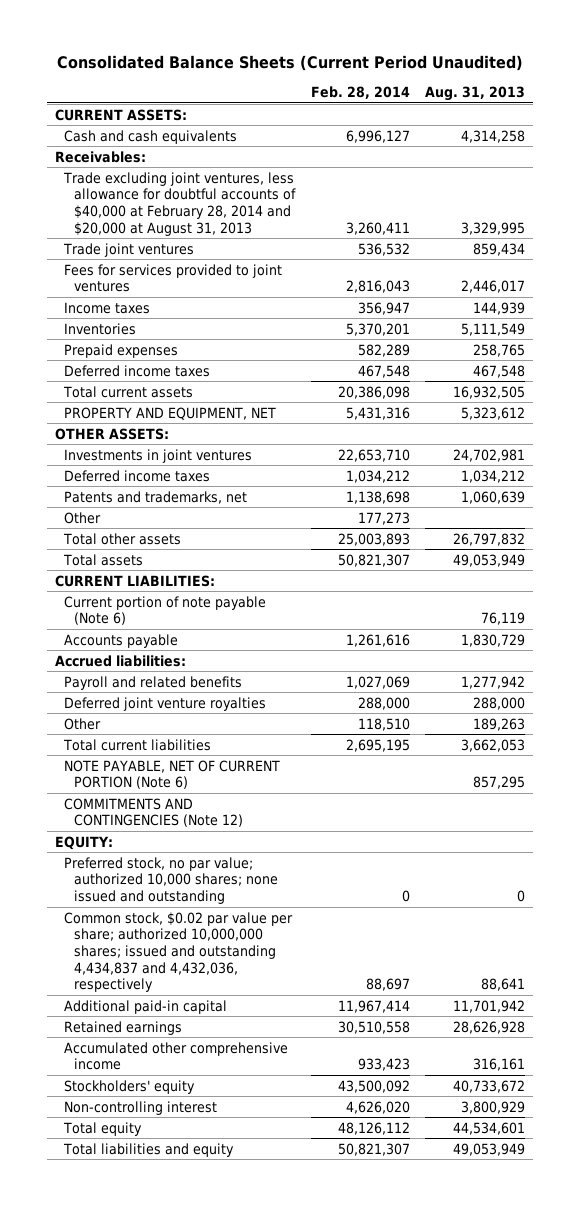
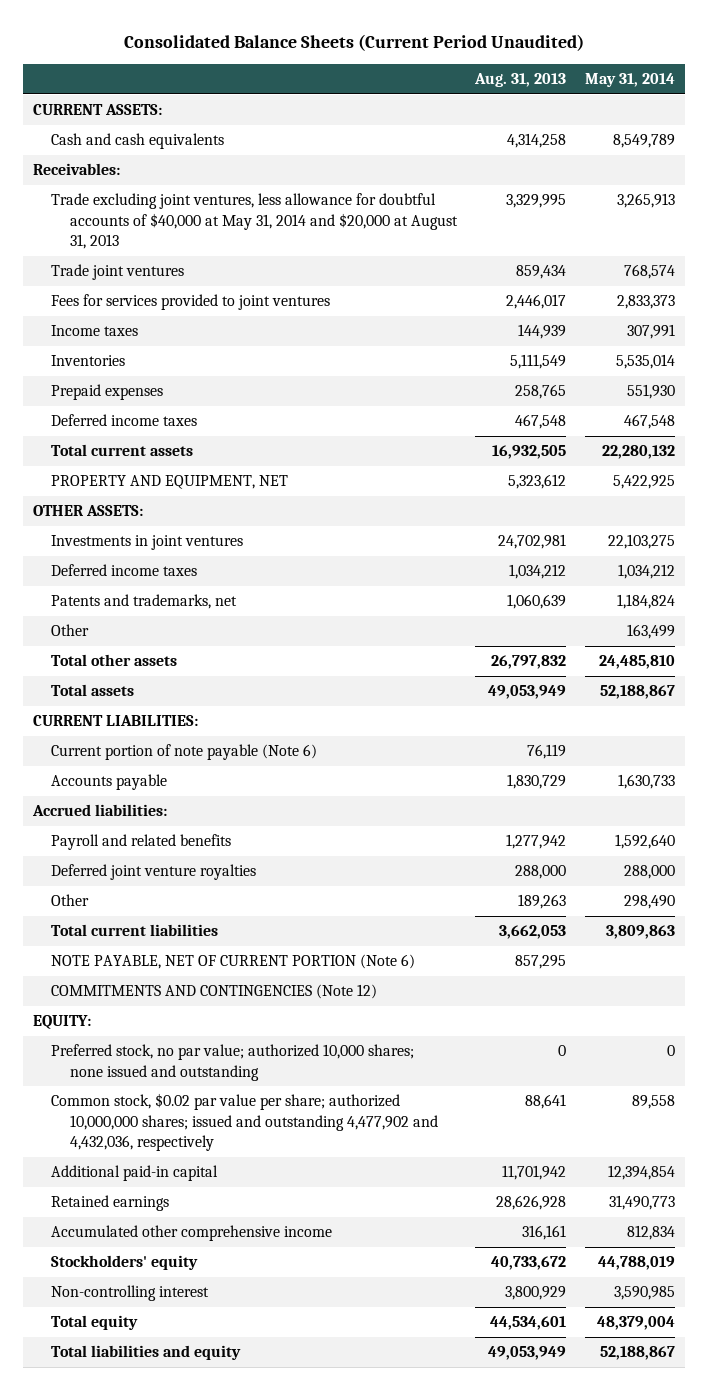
[310,86,410,100] Feb. 28, 2014 -> none
none -> [585,73,676,88] May 31, 2014
[63,171,297,236] Trade excluding joint ventures, less allowance for doubtful accounts of $40,000 at February 28, 2014 and $20,000 at August 31, 2013 -> [51,193,458,250] Trade excluding joint ventures, less allowance for doubtful accounts of $40,000 at May 31, 2014 and $20,000 at August 31, 2013
[64,911,294,993] Common stock, $0.02 par value per share; authorized 10,000,000 shares; issued and outstanding 4,434,837 and 4,432,036, respectively -> [51,1093,438,1152] Common stock, $0.02 par value per share; authorized 10,000,000 shares; issued and outstanding 4,477,902 and 4,432,036, respectively

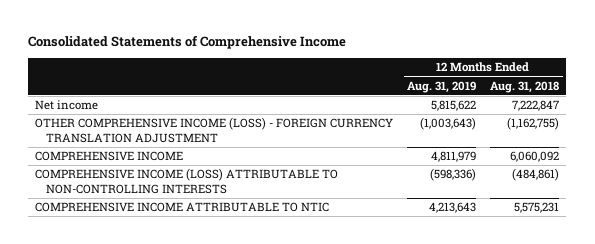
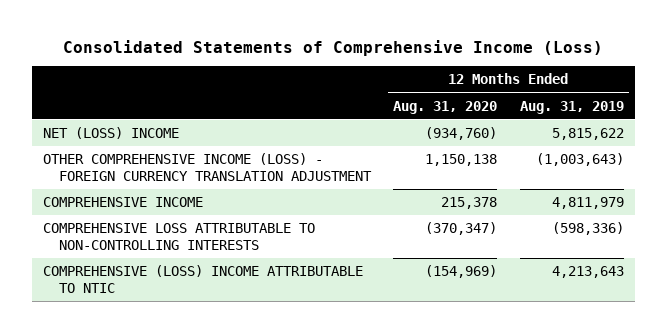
[28,35,347,50] Consolidated Statements of Comprehensive Income -> [63,39,604,56] Consolidated Statements of Comprehensive Income (Loss)
[490,80,560,93] Aug. 31, 2018 -> none
none -> [393,100,498,114] Aug. 31, 2020
[35,100,99,111] Net income -> [42,127,179,140] NET (LOSS) INCOME
[35,168,339,195] COMPREHENSIVE INCOME (LOSS) ATTRIBUTABLE TO NON-CONTROLLING INTERESTS -> [42,223,315,250] COMPREHENSIVE LOSS ATTRIBUTABLE TO NON-CONTROLLING INTERESTS
[35,202,330,213] COMPREHENSIVE INCOME ATTRIBUTABLE TO NTIC -> [42,265,363,293] COMPREHENSIVE (LOSS) INCOME ATTRIBUTABLE TO NTIC

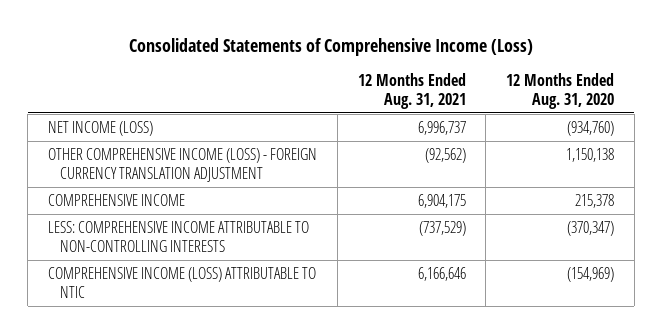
[519,100,624,114] Aug. 31, 2019 -> none
none -> [357,72,466,109] 12 Months Ended Aug. 31, 2021
[42,127,179,140] NET (LOSS) INCOME -> [48,120,154,136] NET INCOME (LOSS)
[42,223,315,250] COMPREHENSIVE LOSS ATTRIBUTABLE TO NON-CONTROLLING INTERESTS -> [48,220,310,252] LESS: COMPREHENSIVE INCOME ATTRIBUTABLE TO NON-CONTROLLING INTERESTS
[42,265,363,293] COMPREHENSIVE (LOSS) INCOME ATTRIBUTABLE TO NTIC -> [48,266,317,298] COMPREHENSIVE INCOME (LOSS) ATTRIBUTABLE TO NTIC

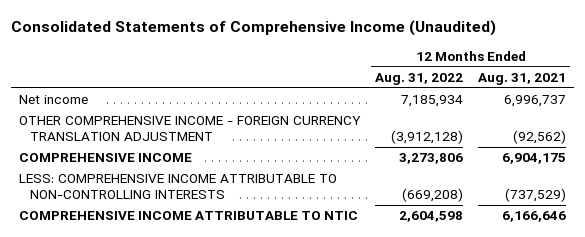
[129,37,534,56] Consolidated Statements of Comprehensive Income (Loss) -> [11,20,497,37] Consolidated Statements of Comprehensive Income (Unaudited)
[506,72,615,109] 12 Months Ended Aug. 31, 2020 -> none
none -> [375,72,464,85] Aug. 31, 2022
[48,120,154,136] NET INCOME (LOSS) -> [18,95,88,105] Net income
[48,147,318,182] OTHER COMPREHENSIVE INCOME (LOSS) - FOREIGN CURRENCY TRANSLATION ADJUSTMENT -> [18,116,361,141] OTHER COMPREHENSIVE INCOME - FOREIGN CURRENCY TRANSLATION ADJUSTMENT
[48,266,317,298] COMPREHENSIVE INCOME (LOSS) ATTRIBUTABLE TO NTIC -> [18,211,358,221] COMPREHENSIVE INCOME ATTRIBUTABLE TO NTIC

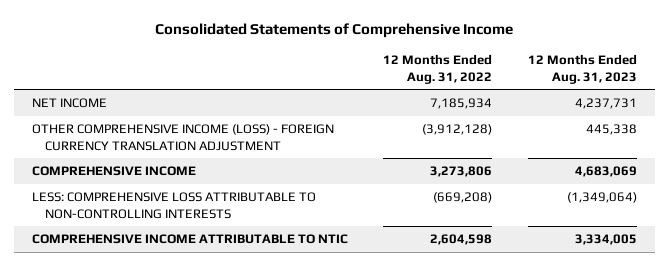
[11,20,497,37] Consolidated Statements of Comprehensive Income (Unaudited) -> [155,22,514,38] Consolidated Statements of Comprehensive Income
[478,72,567,85] Aug. 31, 2021 -> none
none -> [527,54,637,84] 12 Months Ended Aug. 31, 2023
[18,95,88,105] Net income -> [31,98,107,109] NET INCOME
[18,116,361,141] OTHER COMPREHENSIVE INCOME - FOREIGN CURRENCY TRANSLATION ADJUSTMENT -> [31,124,334,151] OTHER COMPREHENSIVE INCOME (LOSS) - FOREIGN CURRENCY TRANSLATION ADJUSTMENT
[18,174,337,199] LESS: COMPREHENSIVE INCOME ATTRIBUTABLE TO NON-CONTROLLING INTERESTS -> [31,192,316,219] LESS: COMPREHENSIVE LOSS ATTRIBUTABLE TO NON-CONTROLLING INTERESTS

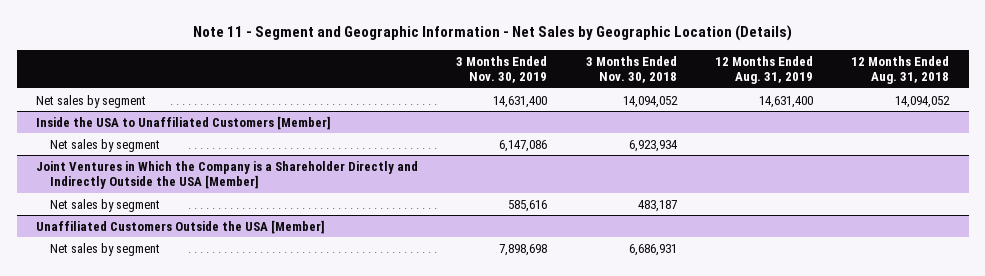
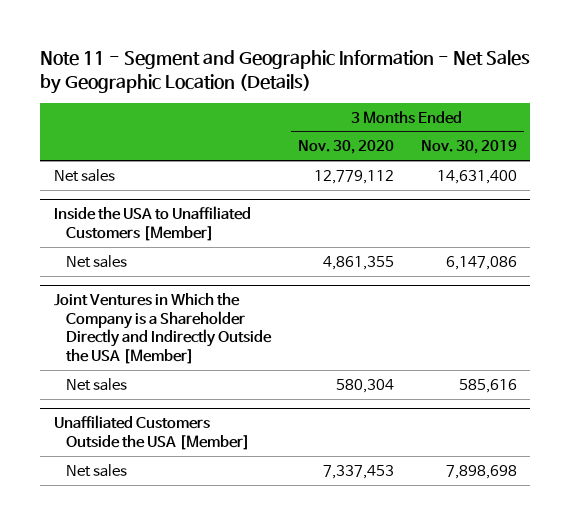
[585,55,677,84] 3 Months Ended Nov. 30, 2018 -> none
[714,55,813,85] 12 Months Ended Aug. 31, 2019 -> none
[851,55,950,85] 12 Months Ended Aug. 31, 2018 -> none
none -> [297,140,394,155] Nov. 30, 2020
[35,94,146,108] Net sales by segment -> [53,168,115,182] Net sales
[50,138,161,152] Net sales by segment -> [65,254,127,268] Net sales
[50,198,161,212] Net sales by segment -> [65,377,127,391] Net sales
[50,242,161,256] Net sales by segment -> [65,463,127,477] Net sales

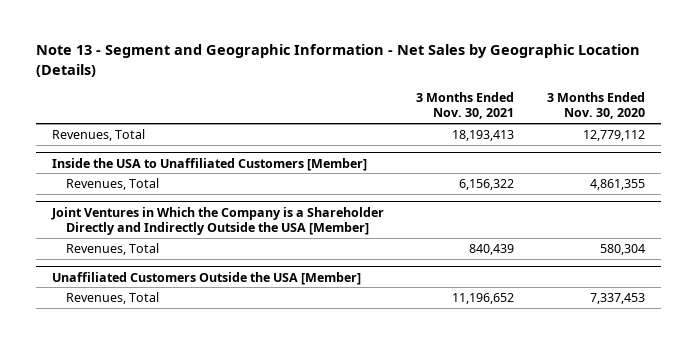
[40,49,531,94] Note 11 - Segment and Geographic Information - Net Sales by Geographic Location (Details) -> [36,44,641,77] Note 13 - Segment and Geographic Information - Net Sales by Geographic Location (Details)
[420,140,517,155] Nov. 30, 2019 -> none
none -> [416,91,515,120] 3 Months Ended Nov. 30, 2021
[53,168,115,182] Net sales -> [52,128,146,141] Revenues, Total
[65,254,127,268] Net sales -> [65,177,159,190] Revenues, Total
[65,377,127,391] Net sales -> [65,242,159,255] Revenues, Total
[65,463,127,477] Net sales -> [65,291,159,304] Revenues, Total

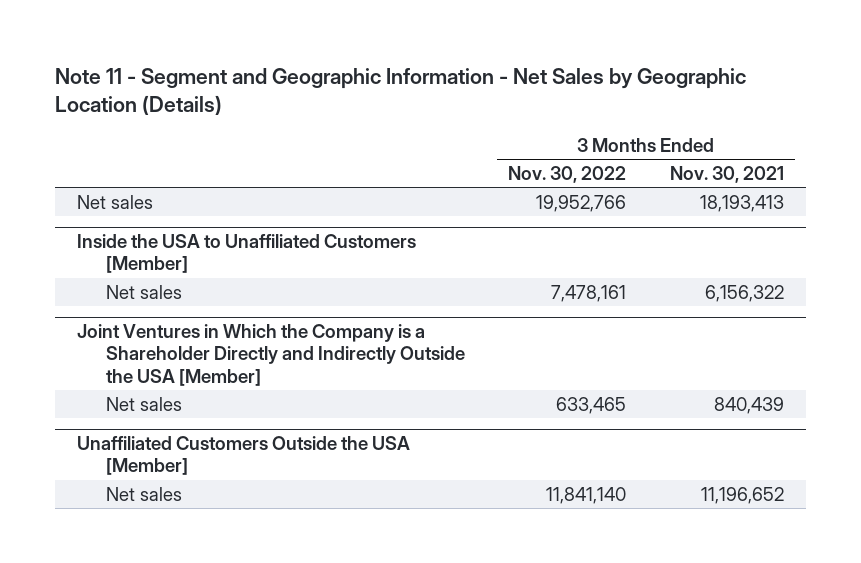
[36,44,641,77] Note 13 - Segment and Geographic Information - Net Sales by Geographic Location (Details) -> [55,67,747,116] Note 11 - Segment and Geographic Information - Net Sales by Geographic Location (Details)
[546,91,645,120] 3 Months Ended Nov. 30, 2020 -> none
none -> [508,165,627,183] Nov. 30, 2022
[52,128,146,141] Revenues, Total -> [76,194,153,209] Net sales
[65,177,159,190] Revenues, Total -> [105,284,182,299] Net sales
[65,242,159,255] Revenues, Total -> [105,396,182,411] Net sales
[65,291,159,304] Revenues, Total -> [105,486,182,501] Net sales

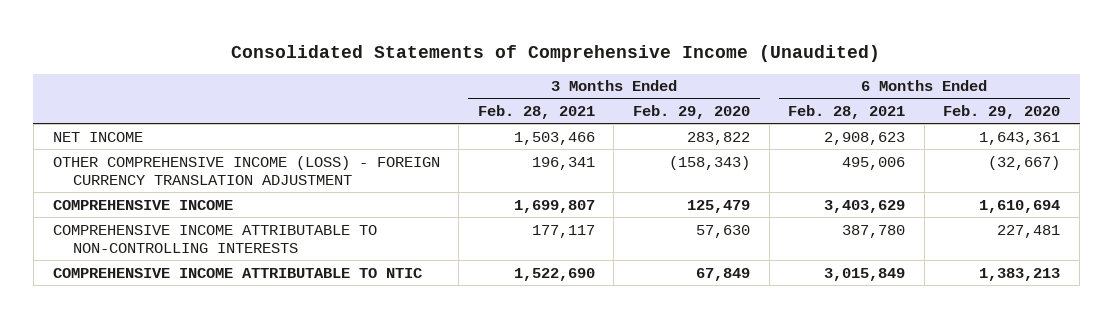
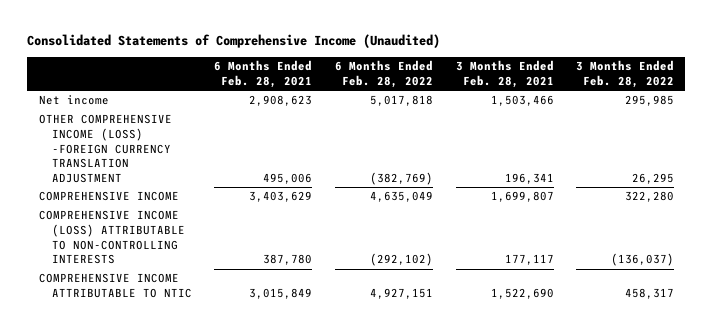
[632,104,750,119] Feb. 29, 2020 -> none
[943,104,1061,119] Feb. 29, 2020 -> none
none -> [334,60,433,88] 6 Months Ended Feb. 28, 2022
none -> [576,60,675,88] 3 Months Ended Feb. 28, 2022
[52,131,143,142] NET INCOME -> [38,95,109,106] Net income
[52,155,440,186] OTHER COMPREHENSIVE INCOME (LOSS) - FOREIGN CURRENCY TRANSLATION ADJUSTMENT -> [38,114,172,183] OTHER COMPREHENSIVE INCOME (LOSS) -FOREIGN CURRENCY TRANSLATION ADJUSTMENT
[52,224,377,254] COMPREHENSIVE INCOME ATTRIBUTABLE TO NON-CONTROLLING INTERESTS -> [38,210,185,265] COMPREHENSIVE INCOME (LOSS) ATTRIBUTABLE TO NON-CONTROLLING INTERESTS

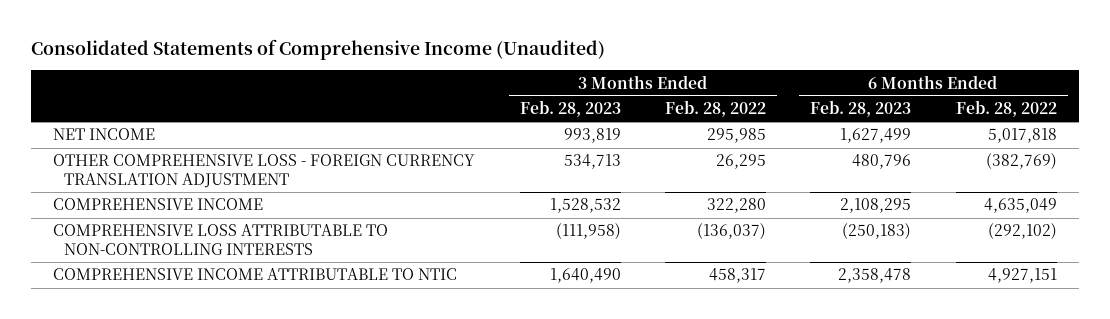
[214,60,313,88] 6 Months Ended Feb. 28, 2021 -> none
[455,60,554,88] 3 Months Ended Feb. 28, 2021 -> none
none -> [519,100,621,118] Feb. 28, 2023
none -> [810,100,912,118] Feb. 28, 2023
[38,95,109,106] Net income -> [53,128,156,141] NET INCOME
[38,114,172,183] OTHER COMPREHENSIVE INCOME (LOSS) -FOREIGN CURRENCY TRANSLATION ADJUSTMENT -> [53,154,476,189] OTHER COMPREHENSIVE LOSS - FOREIGN CURRENCY TRANSLATION ADJUSTMENT
[38,210,185,265] COMPREHENSIVE INCOME (LOSS) ATTRIBUTABLE TO NON-CONTROLLING INTERESTS -> [53,224,389,256] COMPREHENSIVE LOSS ATTRIBUTABLE TO NON-CONTROLLING INTERESTS

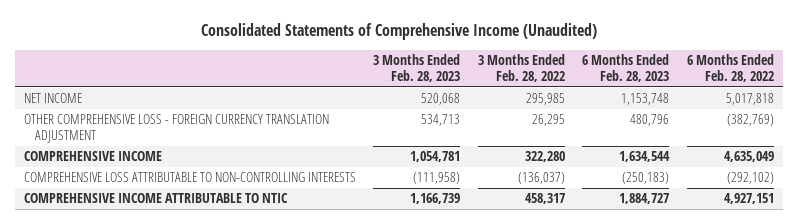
[563,128,621,144] 993,819 -> [421,93,461,106] 520,068
[840,128,912,144] 1,627,499 -> [621,93,670,106] 1,153,748
[549,198,621,214] 1,528,532 -> [410,151,461,163] 1,054,781
[840,198,912,214] 2,108,295 -> [619,151,671,163] 1,634,544
[549,268,621,284] 1,640,490 -> [410,193,461,205] 1,166,739
[838,268,912,284] 2,358,478 -> [619,193,670,205] 1,884,727

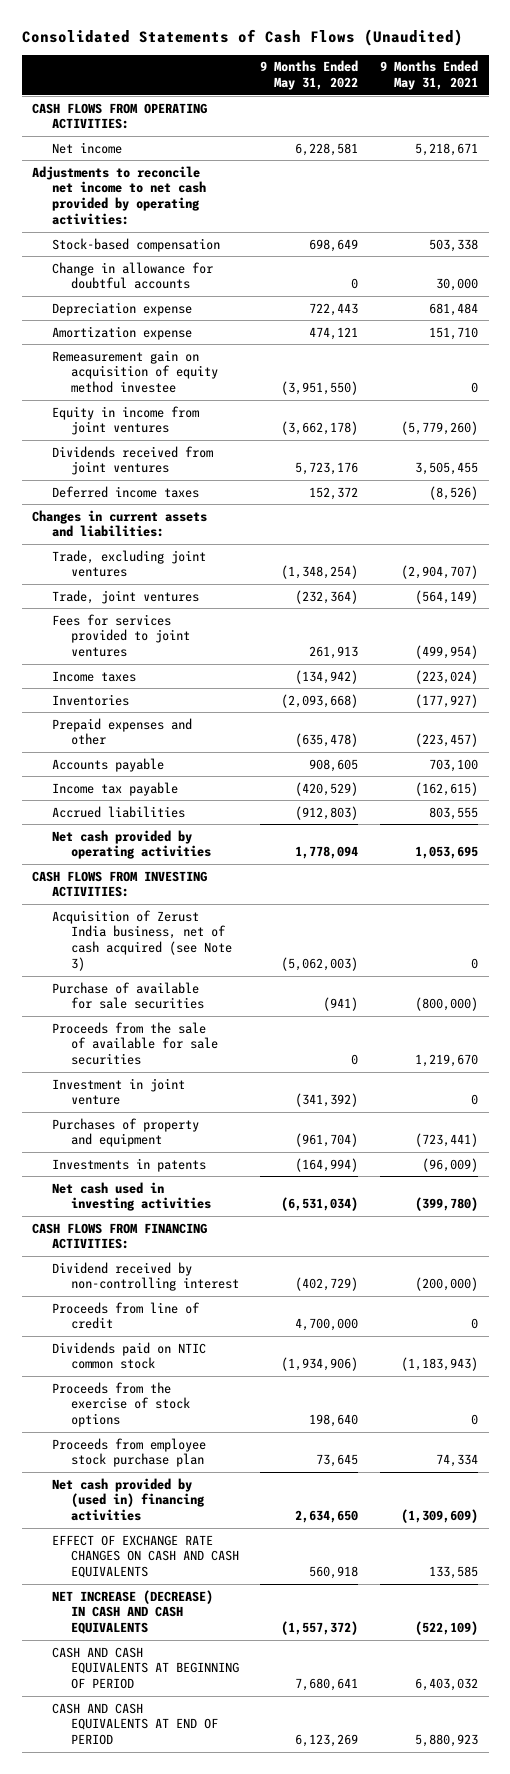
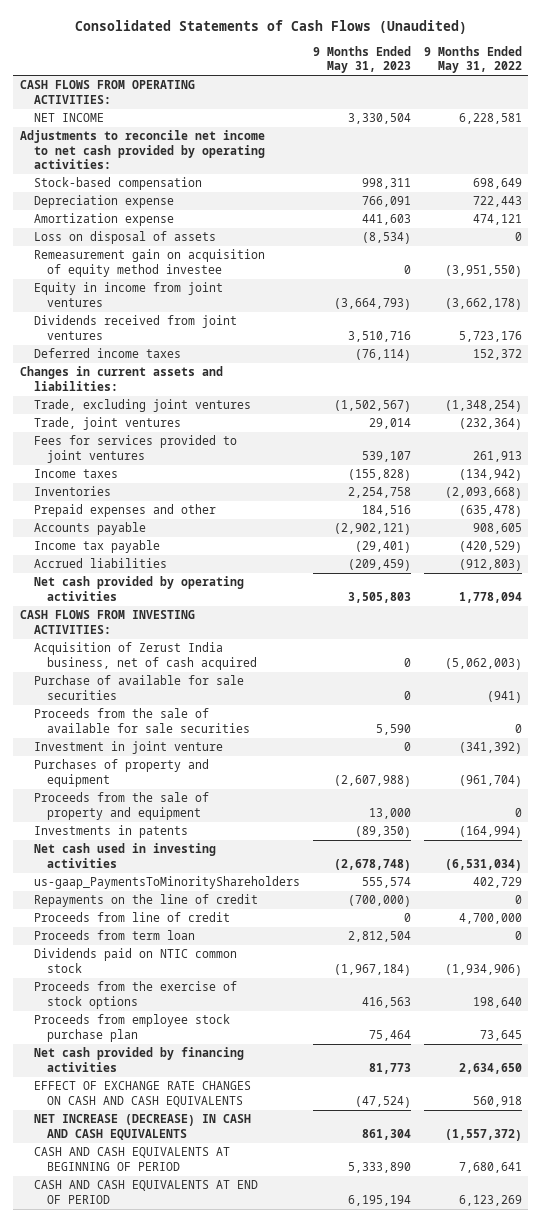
[379,60,478,91] 9 Months Ended May 31, 2021 -> none
none -> [312,45,411,74] 9 Months Ended May 31, 2023
[51,141,122,154] Net income -> [33,113,104,123] NET INCOME
[51,261,213,290] Change in allowance for doubtful accounts -> none
none -> [33,231,216,245] Loss on disposal of assets
[51,909,232,972] Acquisition of Zerust India business, net of cash acquired (see Note 3) -> [33,642,258,670] Acquisition of Zerust India business, net of cash acquired
none -> [33,792,209,820] Proceeds from the sale of property and equipment
[32,1222,208,1250] CASH FLOWS FROM FINANCING ACTIVITIES: -> none
[51,1261,239,1292] Dividend received by non-controlling interest -> none
none -> [33,876,300,890] us-gaap_PaymentsToMinorityShareholders
none -> [33,894,258,908] Repayments on the line of credit
none -> [33,930,195,941] Proceeds from term loan
[51,1477,205,1522] Net cash provided by (used in) financing activities -> [33,1047,244,1072] Net cash provided by financing activities

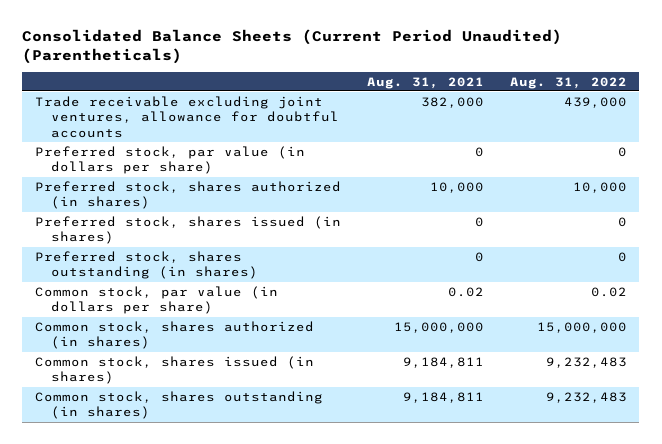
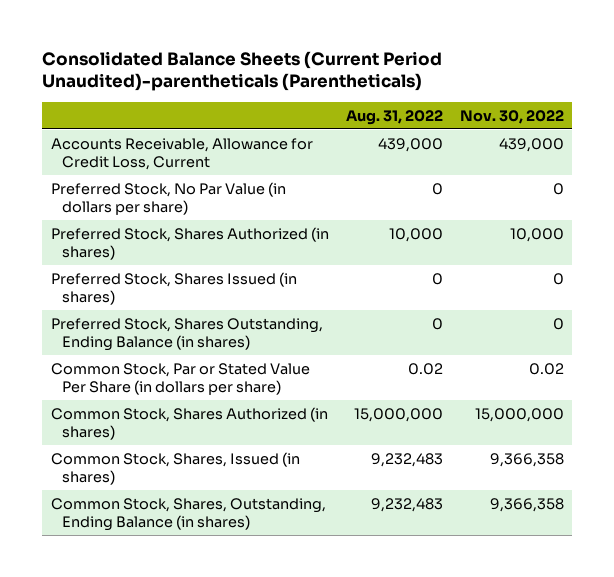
[22,29,563,64] Consolidated Balance Sheets (Current Period Unaudited) (Parentheticals) -> [42,50,443,92] Consolidated Balance Sheets (Current Period Unaudited)-parentheticals (Parentheticals)
[366,76,484,89] Aug. 31, 2021 -> none
none -> [459,109,564,124] Nov. 30, 2022
[35,95,339,138] Trade receivable excluding joint ventures, allowance for doubtful accounts -> [50,137,313,170] Accounts Receivable, Allowance for Credit Loss, Current
[35,145,306,175] Preferred stock, par value (in dollars per share) -> [50,181,286,215] Preferred Stock, No Par Value (in dollars per share)
[35,180,342,210] Preferred stock, shares authorized (in shares) -> [50,226,329,260] Preferred Stock, Shares Authorized (in shares)
[35,215,342,245] Preferred stock, shares issued (in shares) -> [50,271,297,305] Preferred Stock, Shares Issued (in shares)
[35,250,258,280] Preferred stock, shares outstanding (in shares) -> [50,317,323,351] Preferred Stock, Shares Outstanding, Ending Balance (in shares)
[35,285,279,315] Common stock, par value (in dollars per share) -> [50,362,310,395] Common Stock, Par or Stated Value Per Share (in dollars per share)
[35,320,315,350] Common stock, shares authorized (in shares) -> [50,406,328,440] Common Stock, Shares Authorized (in shares)
[35,355,315,385] Common stock, shares issued (in shares) -> [50,451,300,485] Common Stock, Shares, Issued (in shares)
[35,390,324,420] Common stock, shares outstanding (in shares) -> [50,497,326,531] Common Stock, Shares, Outstanding, Ending Balance (in shares)

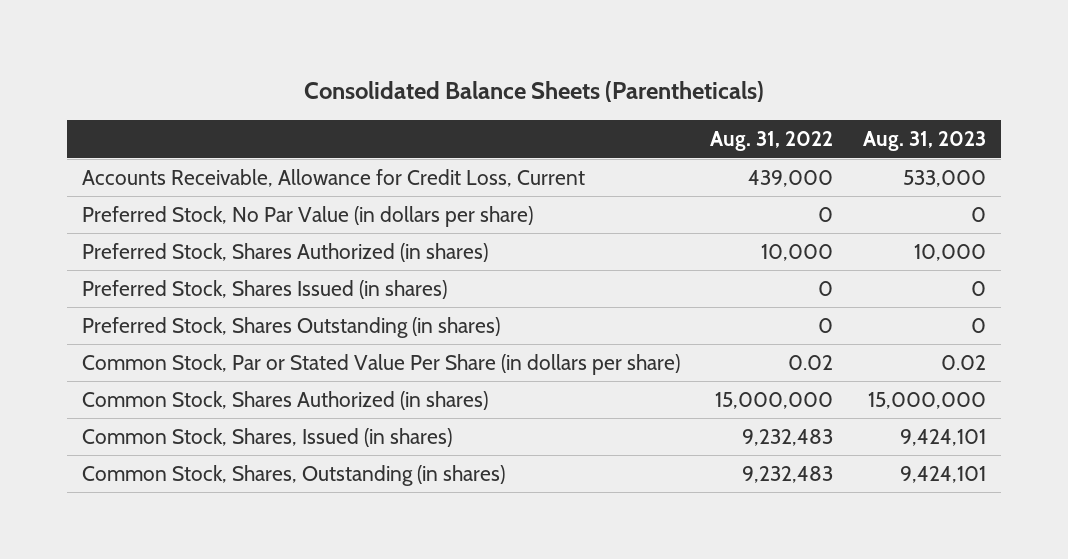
[42,50,443,92] Consolidated Balance Sheets (Current Period Unaudited)-parentheticals (Parentheticals) -> [303,81,764,103] Consolidated Balance Sheets (Parentheticals)
[459,109,564,124] Nov. 30, 2022 -> none
none -> [862,131,986,152] Aug. 31, 2023
[50,317,323,351] Preferred Stock, Shares Outstanding, Ending Balance (in shares) -> [81,317,500,339] Preferred Stock, Shares Outstanding (in shares)
[50,497,326,531] Common Stock, Shares, Outstanding, Ending Balance (in shares) -> [81,465,505,487] Common Stock, Shares, Outstanding (in shares)

